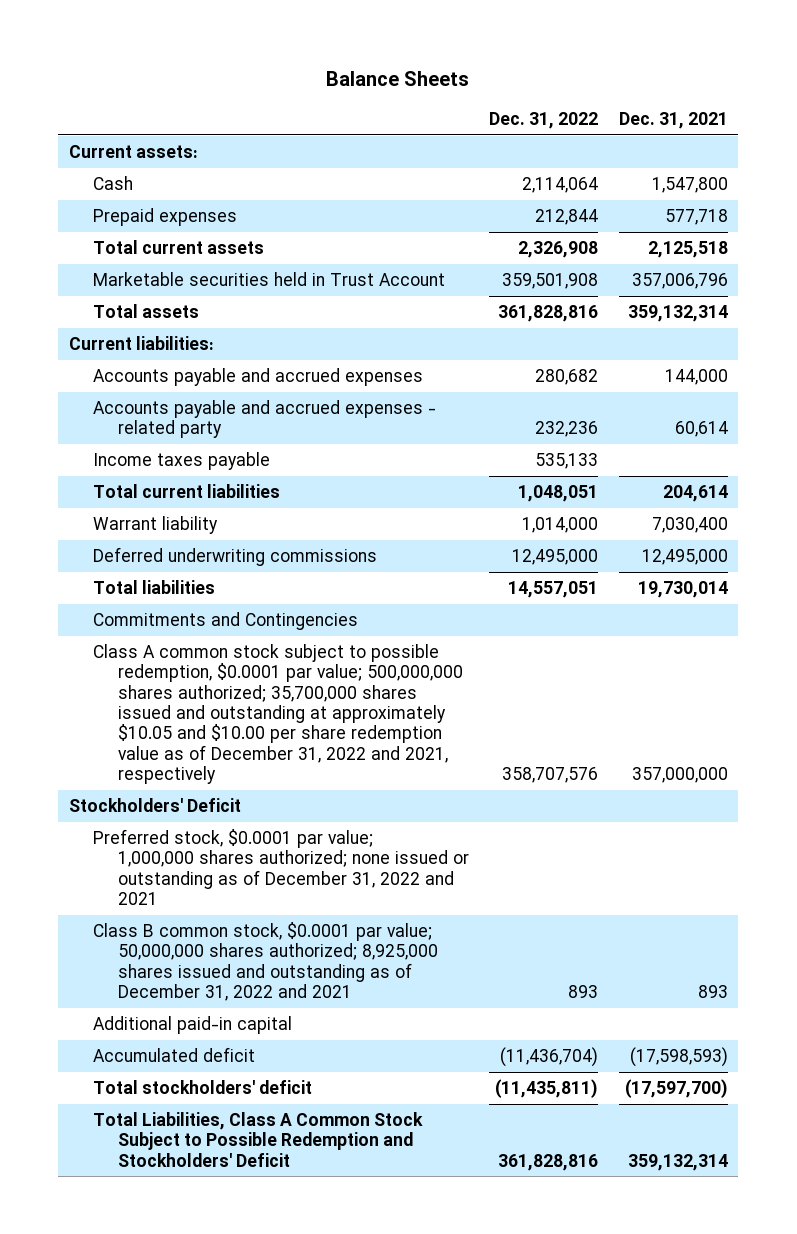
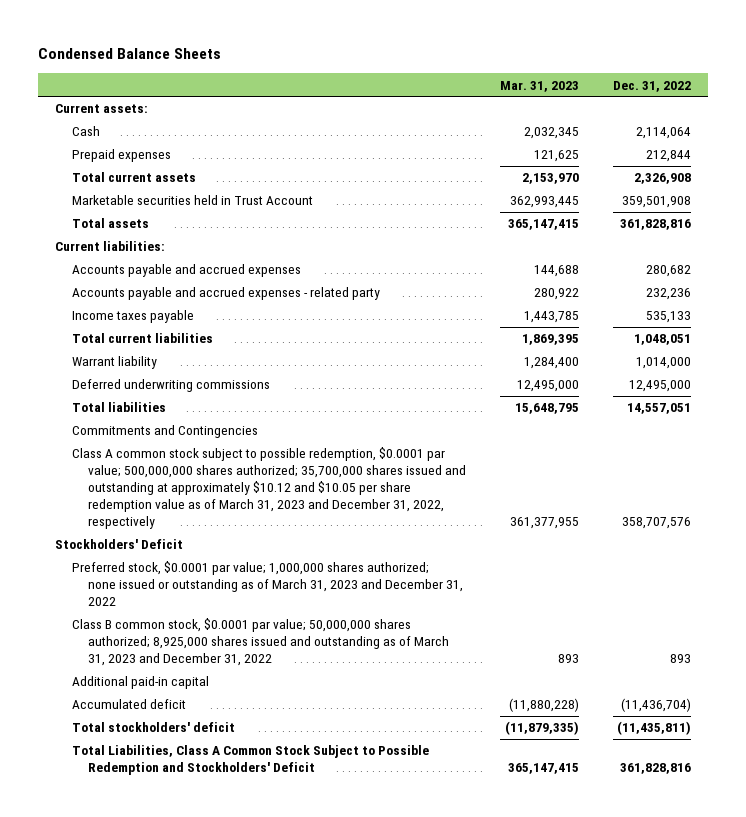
[326,70,470,86] Balance Sheets -> [38,48,222,60] Condensed Balance Sheets
[619,111,729,129] Dec. 31, 2021 -> none
none -> [499,80,579,92] Mar. 31, 2023
[93,644,463,785] Class A common stock subject to possible redemption, $0.0001 par value; 500,000,000 shares authorized; 35,700,000 shares issued and outstanding at approximately $10.05 and $10.00 per share redemption value as of December 31, 2022 and 2021, respectively -> [71,447,466,530] Class A common stock subject to possible redemption, $0.0001 par value; 500,000,000 shares authorized; 35,700,000 shares issued and outstanding at approximately $10.12 and $10.05 per share redemption value as of March 31, 2023 and December 31, 2022, respectively
[93,829,469,906] Preferred stock, $0.0001 par value; 1,000,000 shares authorized; none issued or outstanding as of December 31, 2022 and 2021 -> [71,561,463,607] Preferred stock, $0.0001 par value; 1,000,000 shares authorized; none issued or outstanding as of March 31, 2023 and December 31, 2022
[93,922,438,1002] Class B common stock, $0.0001 par value; 50,000,000 shares authorized; 8,925,000 shares issued and outstanding as of December 31, 2022 and 2021 -> [71,618,449,667] Class B common stock, $0.0001 par value; 50,000,000 shares authorized; 8,925,000 shares issued and outstanding as of March 31, 2023 and December 31, 2022

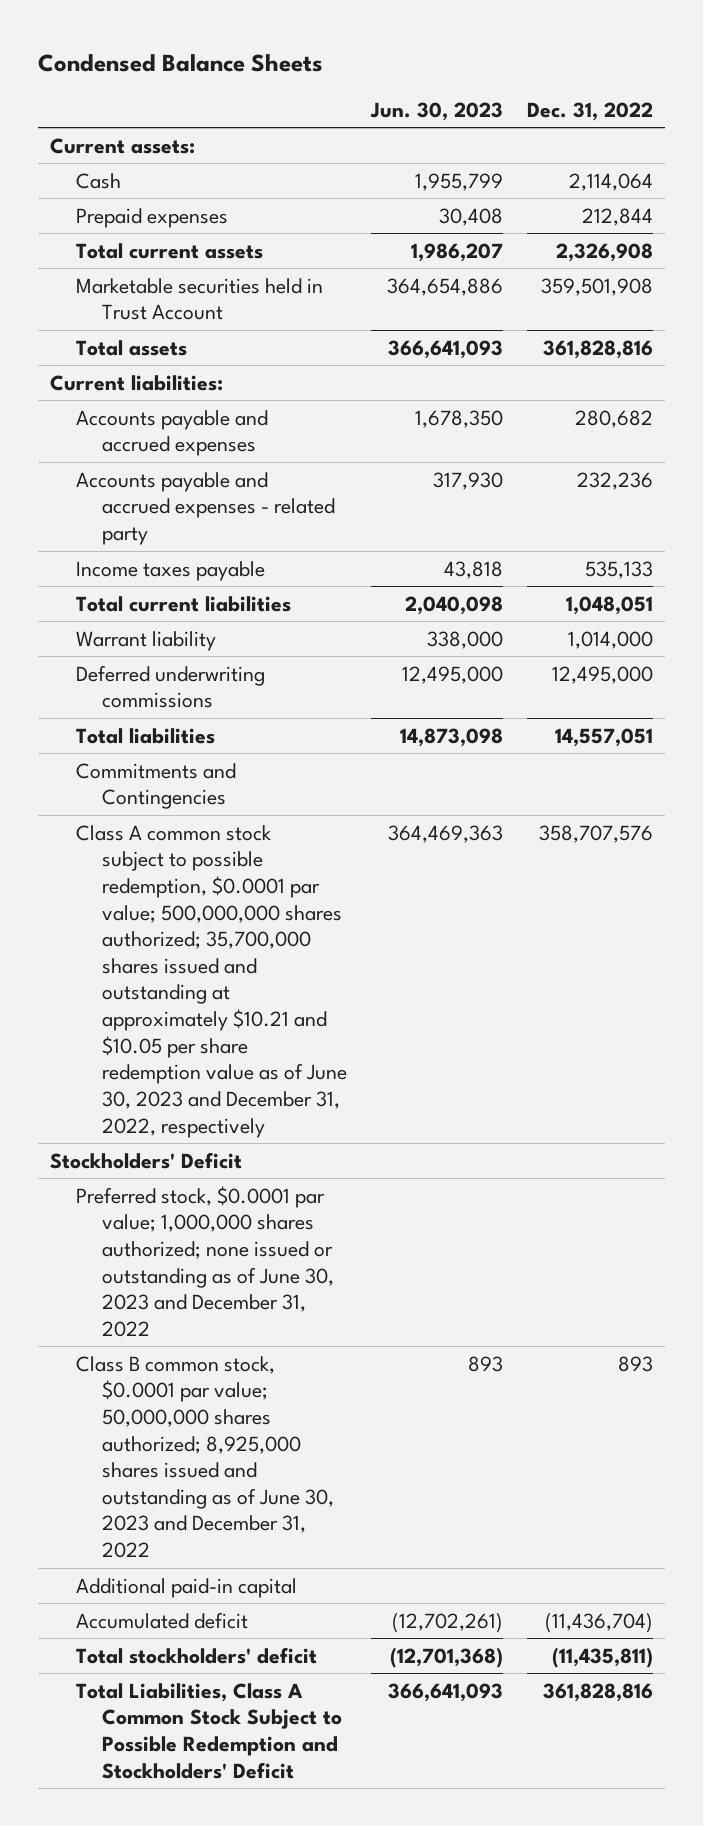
[499,80,579,92] Mar. 31, 2023 -> none
none -> [369,101,503,121] Jun. 30, 2023
[71,447,466,530] Class A common stock subject to possible redemption, $0.0001 par value; 500,000,000 shares authorized; 35,700,000 shares issued and outstanding at approximately $10.12 and $10.05 per share redemption value as of March 31, 2023 and December 31, 2022, respectively -> [75,824,347,1138] Class A common stock subject to possible redemption, $0.0001 par value; 500,000,000 shares authorized; 35,700,000 shares issued and outstanding at approximately $10.21 and $10.05 per share redemption value as of June 30, 2023 and December 31, 2022, respectively
[71,561,463,607] Preferred stock, $0.0001 par value; 1,000,000 shares authorized; none issued or outstanding as of March 31, 2023 and December 31, 2022 -> [75,1185,334,1337] Preferred stock, $0.0001 par value; 1,000,000 shares authorized; none issued or outstanding as of June 30, 2023 and December 31, 2022
[71,618,449,667] Class B common stock, $0.0001 par value; 50,000,000 shares authorized; 8,925,000 shares issued and outstanding as of March 31, 2023 and December 31, 2022 -> [75,1355,334,1559] Class B common stock, $0.0001 par value; 50,000,000 shares authorized; 8,925,000 shares issued and outstanding as of June 30, 2023 and December 31, 2022

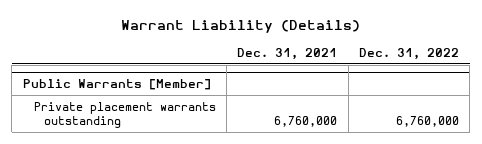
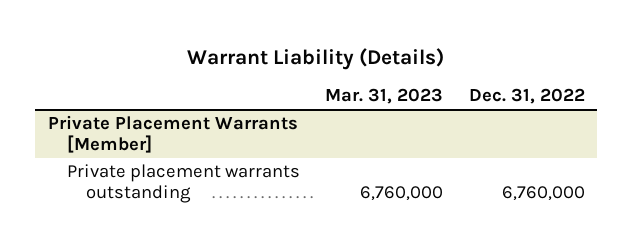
[237,47,338,60] Dec. 31, 2021 -> none
none -> [325,88,444,105] Mar. 31, 2023
[22,78,211,90] Public Warrants [Member] -> [48,115,299,154] Private Placement Warrants [Member]

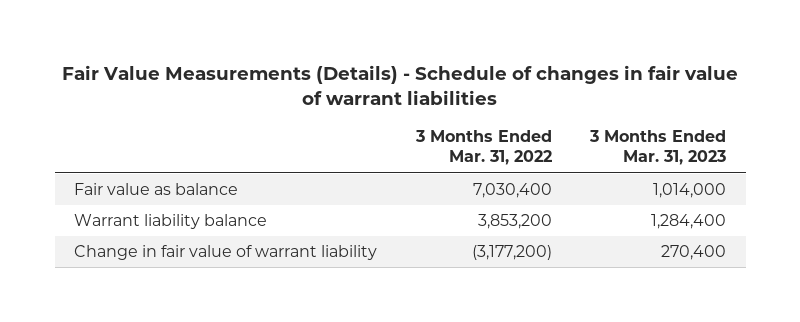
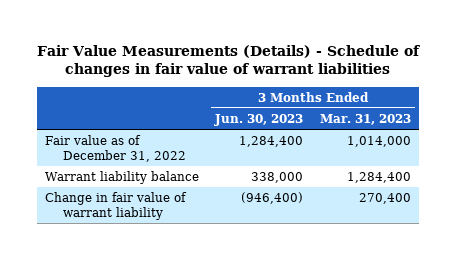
[414,130,552,166] 3 Months Ended Mar. 31, 2022 -> none
none -> [214,113,304,126] Jun. 30, 2023
[73,183,238,196] Fair value as balance -> [44,135,187,163] Fair value as of December 31, 2022

